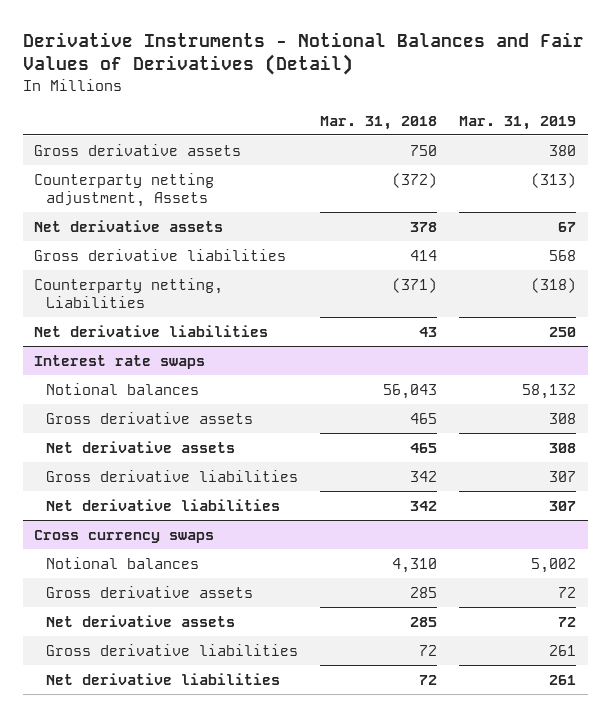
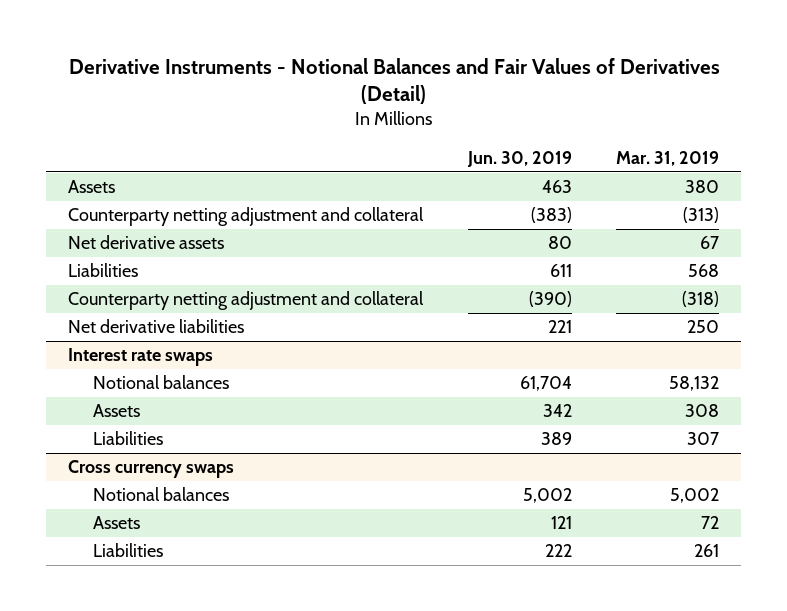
[320,115,438,130] Mar. 31, 2018 -> none
none -> [466,150,572,167] Jun. 30, 2019
[34,143,242,156] Gross derivative assets -> [68,180,116,194] Assets
[34,172,215,207] Counterparty netting adjustment, Assets -> [68,207,425,227] Counterparty netting adjustment and collateral
[34,248,287,261] Gross derivative liabilities -> [68,263,139,278] Liabilities
[34,277,224,308] Counterparty netting, Liabilities -> [68,291,425,311] Counterparty netting adjustment and collateral
[45,440,235,453] Net derivative assets -> none
[45,498,280,511] Net derivative liabilities -> none
[45,411,253,424] Gross derivative assets -> [92,404,140,418] Assets
[45,469,298,482] Gross derivative liabilities -> [92,431,163,446] Liabilities
[45,614,235,627] Net derivative assets -> none
[45,672,280,685] Net derivative liabilities -> none
[45,585,253,598] Gross derivative assets -> [92,516,140,530] Assets
[45,643,298,656] Gross derivative liabilities -> [92,543,163,558] Liabilities

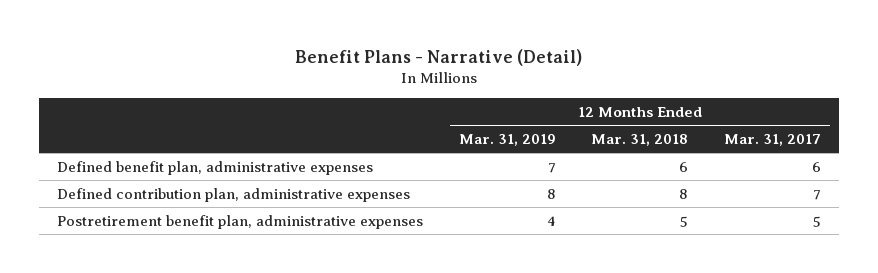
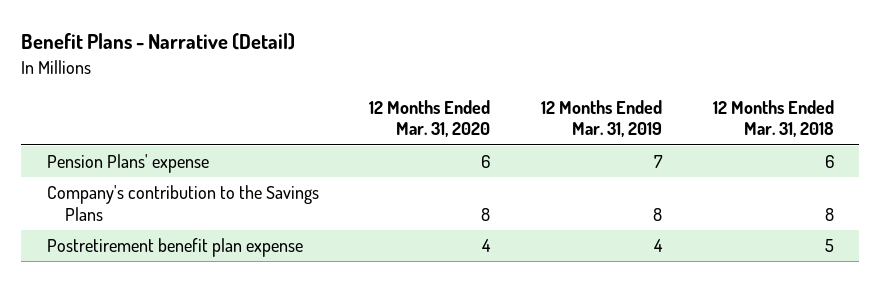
[723,133,821,146] Mar. 31, 2017 -> none
none -> [369,99,491,138] 12 Months Ended Mar. 31, 2020
[56,160,373,175] Defined benefit plan, administrative expenses -> [46,154,209,174] Pension Plans' expense
[56,187,410,202] Defined contribution plan, administrative expenses -> [46,185,319,221] Company's contribution to the Savings Plans
[56,214,423,229] Postretirement benefit plan, administrative expenses -> [46,238,303,258] Postretirement benefit plan expense

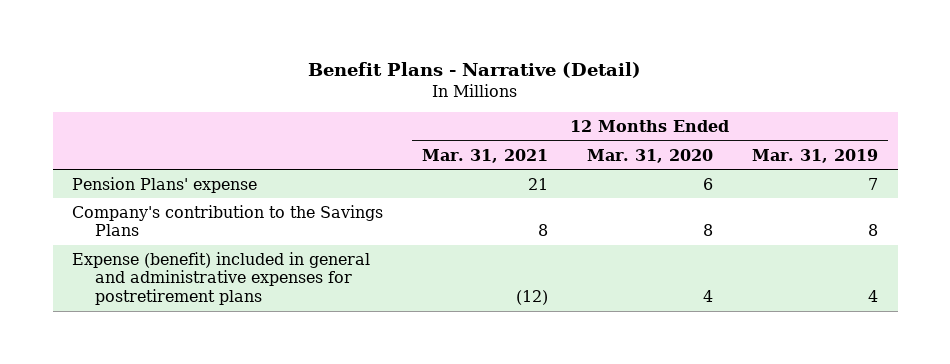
[712,99,834,138] 12 Months Ended Mar. 31, 2018 -> none
none -> [422,148,549,163] Mar. 31, 2021
[46,238,303,258] Postretirement benefit plan expense -> none
none -> [72,251,371,305] Expense (benefit) included in general and administrative expenses for postretirement plans

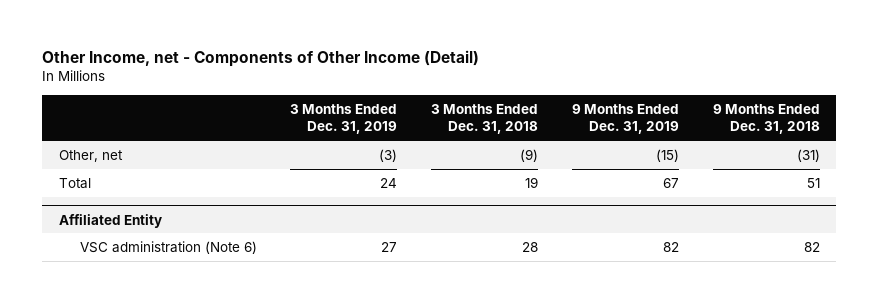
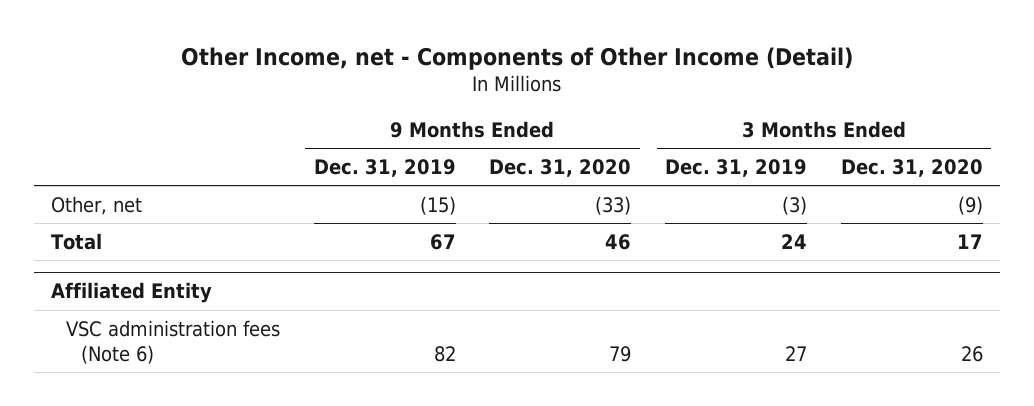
[431,103,539,135] 3 Months Ended Dec. 31, 2018 -> none
[712,103,820,135] 9 Months Ended Dec. 31, 2018 -> none
none -> [489,158,632,177] Dec. 31, 2020
none -> [840,158,983,177] Dec. 31, 2020
[79,240,257,254] VSC administration (Note 6) -> [65,319,280,365] VSC administration fees (Note 6)

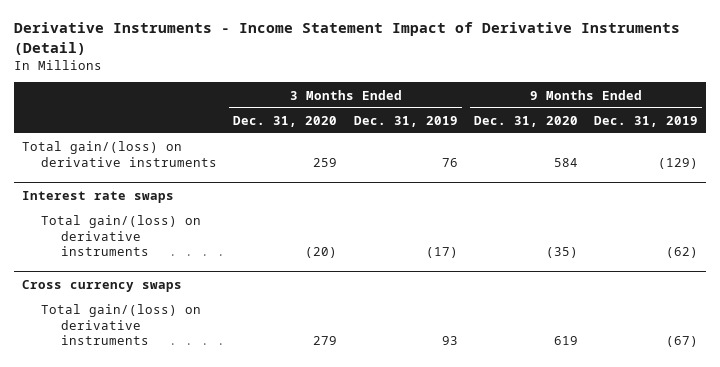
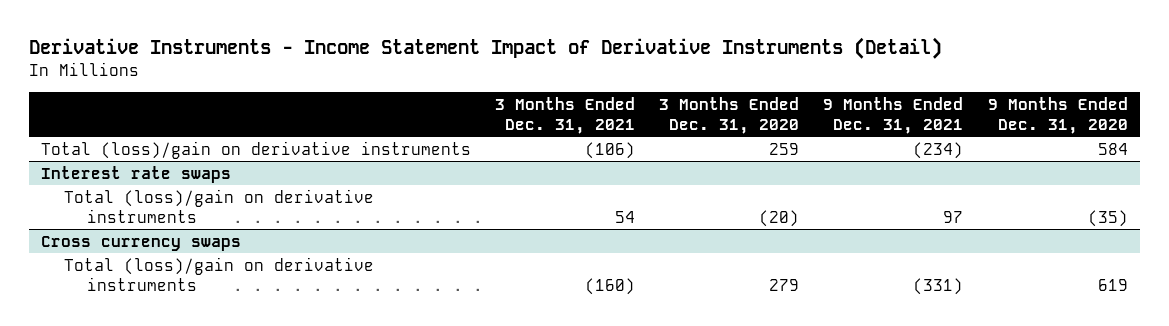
[353,115,458,127] Dec. 31, 2019 -> none
[594,115,699,127] Dec. 31, 2019 -> none
none -> [495,96,636,134] 3 Months Ended Dec. 31, 2021
none -> [823,96,964,134] 9 Months Ended Dec. 31, 2021
[21,141,218,167] Total gain/(loss) on derivative instruments -> [41,140,472,159] Total (loss)/gain on derivative instruments
[41,215,202,257] Total gain/(loss) on derivative instruments -> [64,188,375,223] Total (loss)/gain on derivative instruments
[41,304,202,346] Total gain/(loss) on derivative instruments -> [64,256,375,291] Total (loss)/gain on derivative instruments

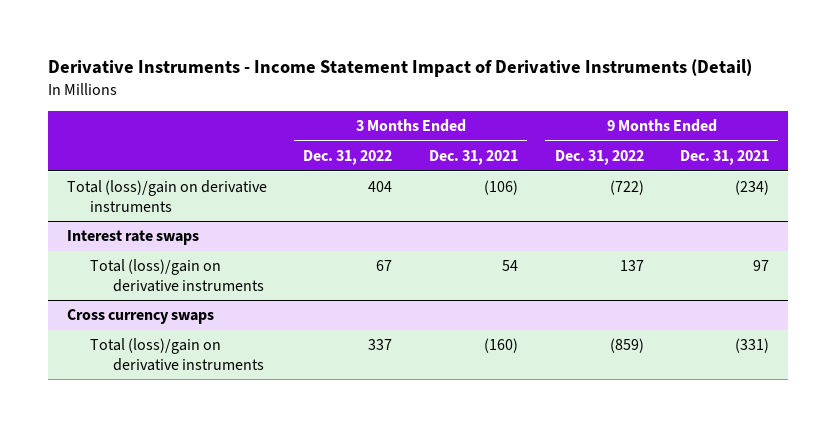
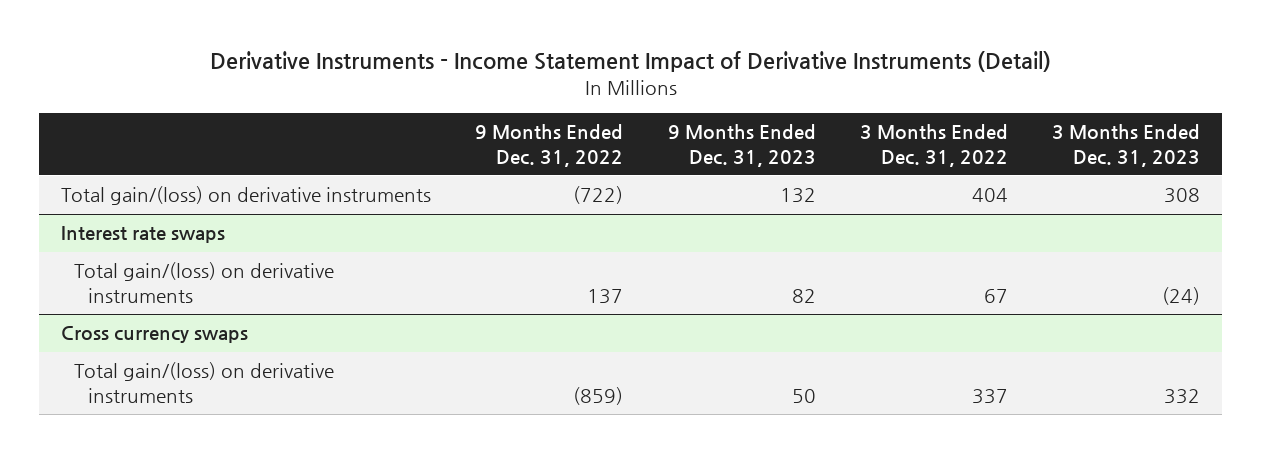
[428,150,518,166] Dec. 31, 2021 -> none
[680,150,770,166] Dec. 31, 2021 -> none
none -> [667,124,816,167] 9 Months Ended Dec. 31, 2023
none -> [1051,124,1200,167] 3 Months Ended Dec. 31, 2023
[66,180,267,212] Total (loss)/gain on derivative instruments -> [61,186,432,206] Total gain/(loss) on derivative instruments
[89,259,265,292] Total (loss)/gain on derivative instruments -> [74,262,335,303] Total gain/(loss) on derivative instruments
[89,338,265,371] Total (loss)/gain on derivative instruments -> [74,362,335,403] Total gain/(loss) on derivative instruments

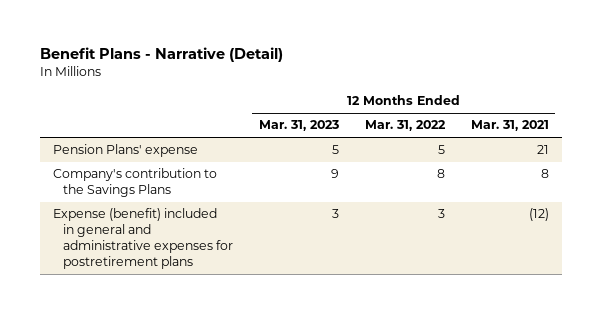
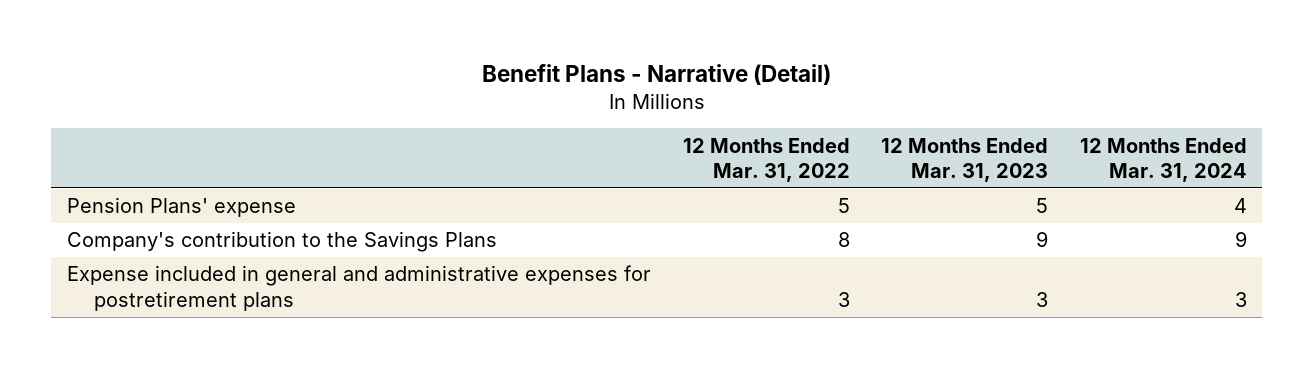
[470,120,549,132] Mar. 31, 2021 -> none
none -> [1079,137,1247,182] 12 Months Ended Mar. 31, 2024
[53,208,233,270] Expense (benefit) included in general and administrative expenses for postretirement plans -> [67,265,652,311] Expense included in general and administrative expenses for postretirement plans

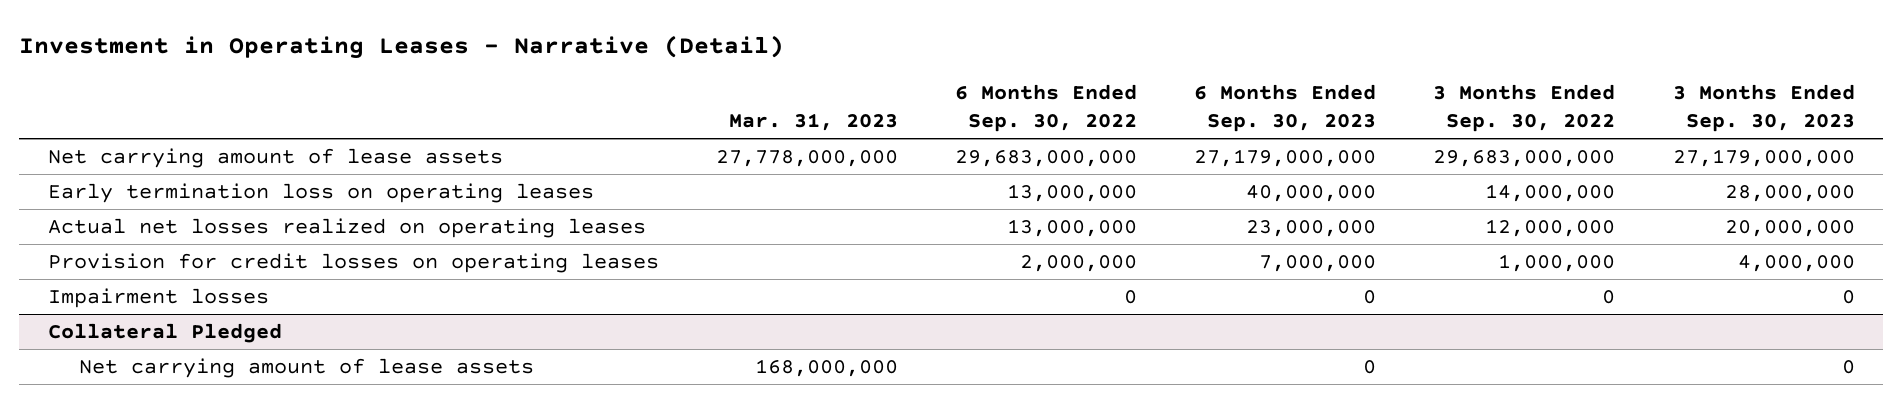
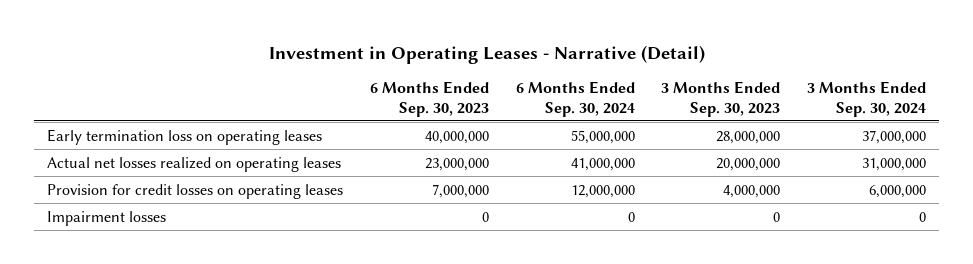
[729,113,899,132] Mar. 31, 2023 -> none
[955,84,1138,133] 6 Months Ended Sep. 30, 2022 -> none
[1433,84,1616,133] 3 Months Ended Sep. 30, 2022 -> none
none -> [515,81,635,117] 6 Months Ended Sep. 30, 2024
none -> [807,81,927,117] 3 Months Ended Sep. 30, 2024
[47,147,503,168] Net carrying amount of lease assets -> none
[47,322,282,343] Collateral Pledged -> none
[79,357,535,378] Net carrying amount of lease assets -> none

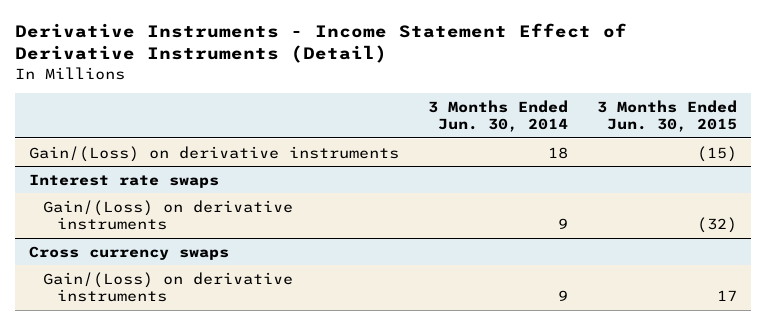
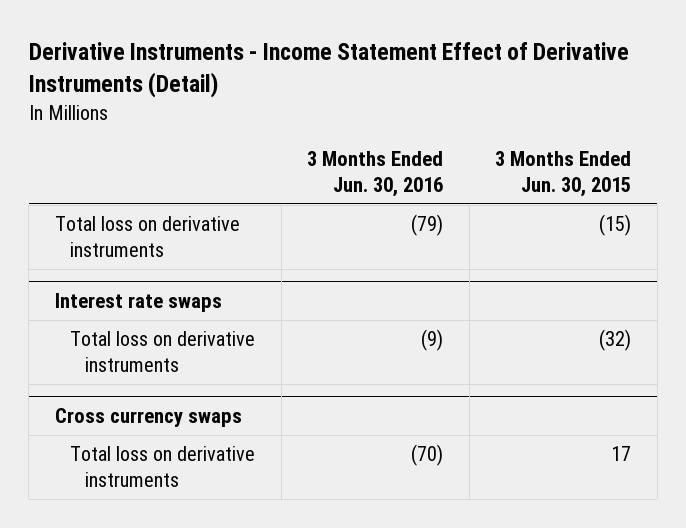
[428,99,569,133] 3 Months Ended Jun. 30, 2014 -> none
none -> [307,151,444,198] 3 Months Ended Jun. 30, 2016
[29,145,400,162] Gain/(Loss) on derivative instruments -> [54,216,240,258] Total loss on derivative instruments
[43,199,294,231] Gain/(Loss) on derivative instruments -> [70,331,256,373] Total loss on derivative instruments
[43,271,294,303] Gain/(Loss) on derivative instruments -> [70,446,256,488] Total loss on derivative instruments

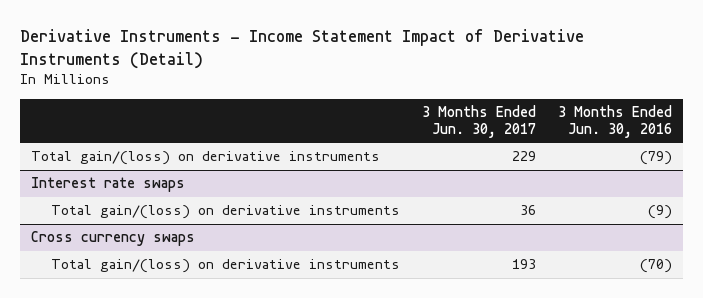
[28,42,629,99] Derivative Instruments - Income Statement Effect of Derivative Instruments (Detail) -> [19,29,584,69] Derivative Instruments - Income Statement Impact of Derivative Instruments (Detail)
[495,151,632,198] 3 Months Ended Jun. 30, 2015 -> none
none -> [422,104,537,138] 3 Months Ended Jun. 30, 2017
[54,216,240,258] Total loss on derivative instruments -> [30,151,380,166] Total gain/(loss) on derivative instruments
[70,331,256,373] Total loss on derivative instruments -> [51,205,401,220] Total gain/(loss) on derivative instruments
[70,446,256,488] Total loss on derivative instruments -> [51,259,401,274] Total gain/(loss) on derivative instruments

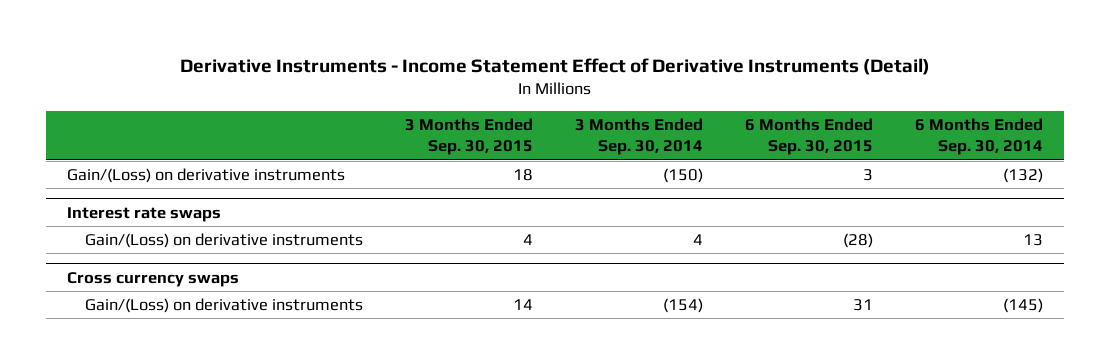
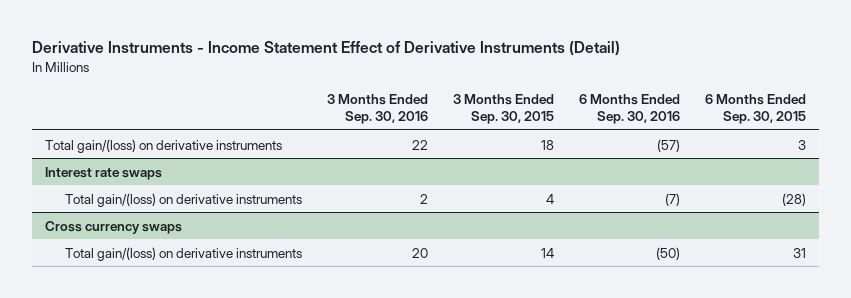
[574,118,703,156] 3 Months Ended Sep. 30, 2014 -> none
[914,118,1043,156] 6 Months Ended Sep. 30, 2014 -> none
none -> [327,93,429,125] 3 Months Ended Sep. 30, 2016
none -> [579,93,681,125] 6 Months Ended Sep. 30, 2016
[66,168,345,184] Gain/(Loss) on derivative instruments -> [44,138,282,153] Total gain/(loss) on derivative instruments
[85,233,364,249] Gain/(Loss) on derivative instruments -> [65,192,303,207] Total gain/(loss) on derivative instruments
[85,298,364,314] Gain/(Loss) on derivative instruments -> [65,246,303,261] Total gain/(loss) on derivative instruments

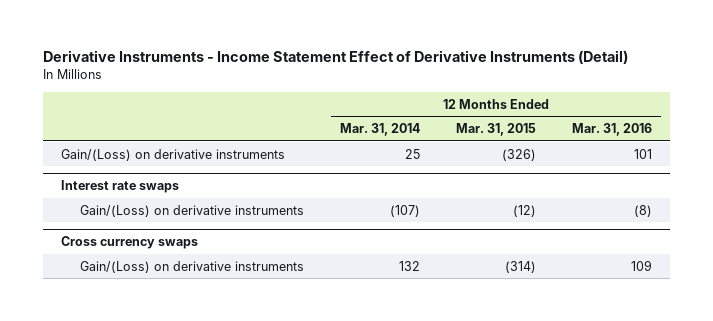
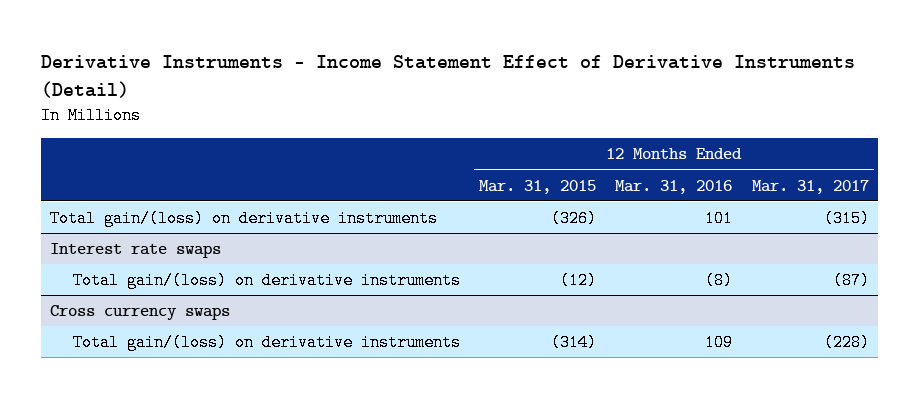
[340,123,421,137] Mar. 31, 2014 -> none
none -> [751,179,869,194] Mar. 31, 2017
[60,148,285,161] Gain/(Loss) on derivative instruments -> [50,210,439,228] Total gain/(loss) on derivative instruments
[80,204,305,217] Gain/(Loss) on derivative instruments -> [72,272,461,290] Total gain/(loss) on derivative instruments
[80,260,305,273] Gain/(Loss) on derivative instruments -> [72,334,461,352] Total gain/(loss) on derivative instruments

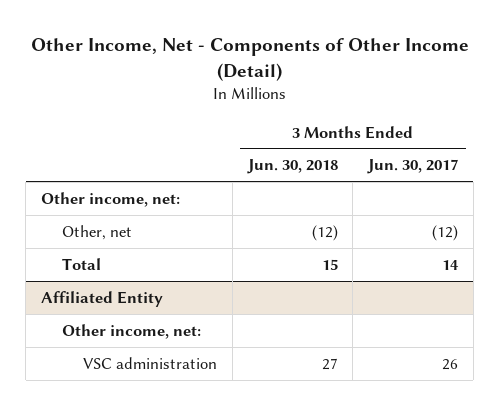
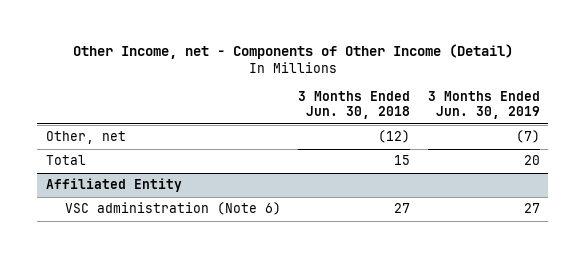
[30,38,469,82] Other Income, Net - Components of Other Income (Detail) -> [72,44,513,60] Other Income, net - Components of Other Income (Detail)
[367,159,459,175] Jun. 30, 2017 -> none
none -> [427,91,540,120] 3 Months Ended Jun. 30, 2019
[40,191,180,207] Other income, net: -> none
[62,323,202,339] Other income, net: -> none
[83,356,218,369] VSC administration -> [64,202,281,216] VSC administration (Note 6)

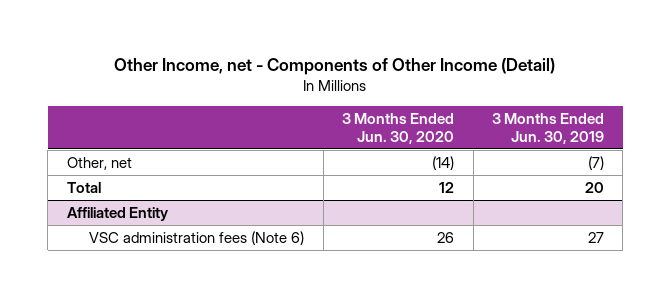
[298,91,411,120] 3 Months Ended Jun. 30, 2018 -> none
none -> [342,112,455,144] 3 Months Ended Jun. 30, 2020
[64,202,281,216] VSC administration (Note 6) -> [89,230,305,245] VSC administration fees (Note 6)

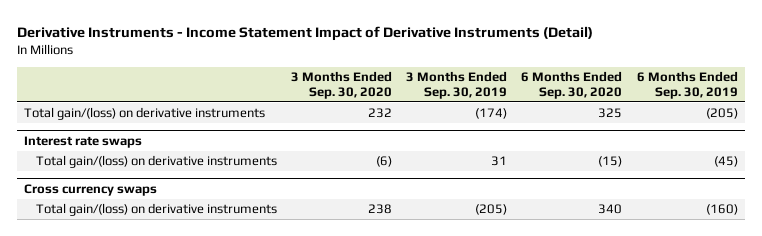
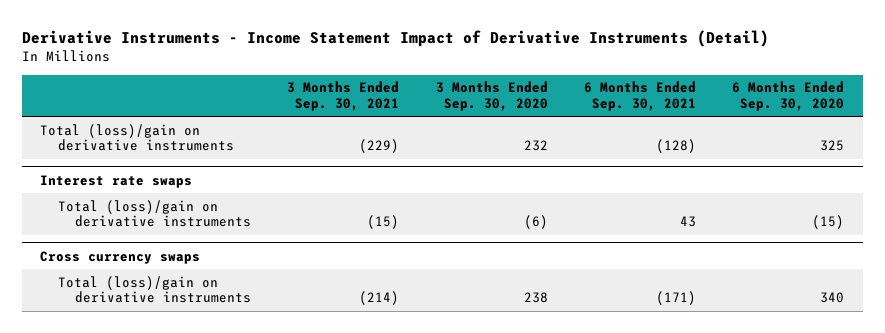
[406,70,508,100] 3 Months Ended Sep. 30, 2019 -> none
[636,70,738,100] 6 Months Ended Sep. 30, 2019 -> none
none -> [287,81,400,112] 3 Months Ended Sep. 30, 2021
none -> [584,81,697,112] 6 Months Ended Sep. 30, 2021
[23,107,265,121] Total gain/(loss) on derivative instruments -> [40,123,234,152] Total (loss)/gain on derivative instruments
[35,155,277,169] Total gain/(loss) on derivative instruments -> [57,199,251,228] Total (loss)/gain on derivative instruments
[35,203,277,217] Total gain/(loss) on derivative instruments -> [57,275,251,304] Total (loss)/gain on derivative instruments

